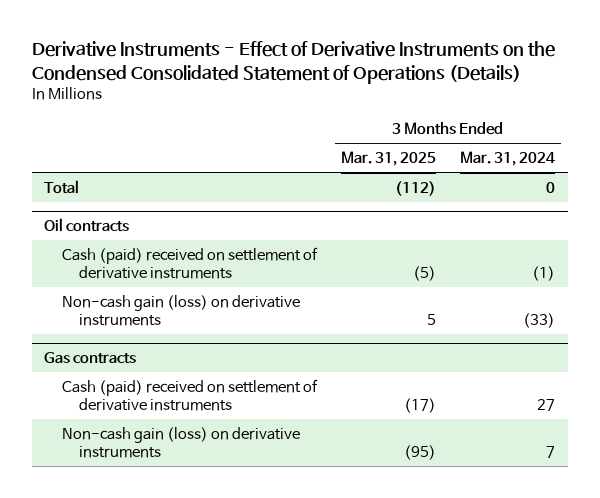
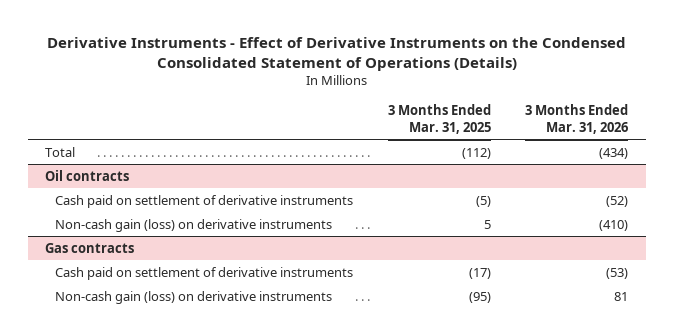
[460,151,556,167] Mar. 31, 2024 -> none
none -> [525,104,629,134] 3 Months Ended Mar. 31, 2026
[61,246,318,280] Cash (paid) received on settlement of derivative instruments -> [54,194,353,208] Cash paid on settlement of derivative instruments
[61,378,318,412] Cash (paid) received on settlement of derivative instruments -> [54,266,353,280] Cash paid on settlement of derivative instruments

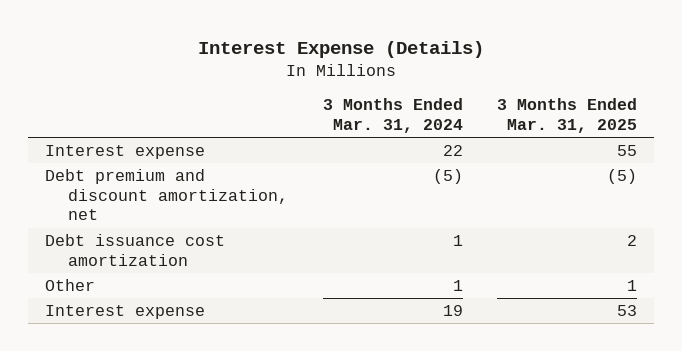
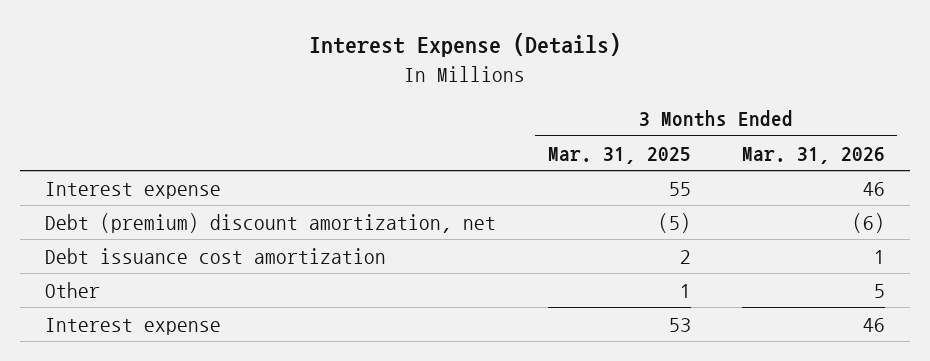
[322,98,463,133] 3 Months Ended Mar. 31, 2024 -> none
none -> [741,146,885,164] Mar. 31, 2026
[45,169,289,221] Debt premium and discount amortization, net -> [45,212,497,233] Debt (premium) discount amortization, net

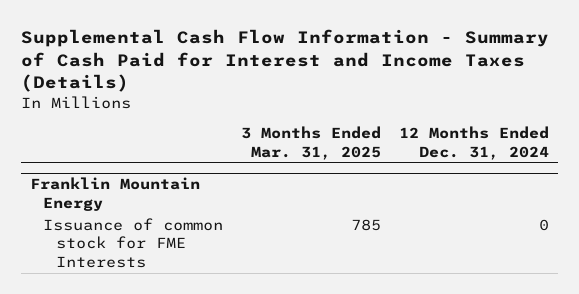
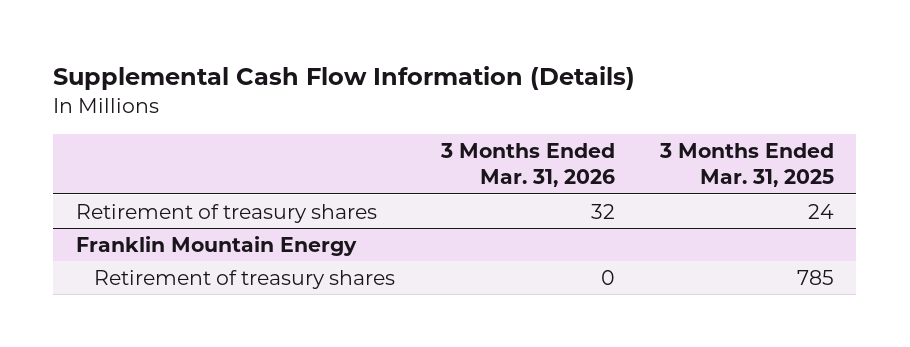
[20,29,549,93] Supplemental Cash Flow Information - Summary of Cash Paid for Interest and Income Taxes (Details) -> [53,66,636,91] Supplemental Cash Flow Information (Details)
[399,126,550,160] 12 Months Ended Dec. 31, 2024 -> none
none -> [439,142,615,188] 3 Months Ended Mar. 31, 2026
none -> [75,203,377,223] Retirement of treasury shares
[42,218,223,268] Issuance of common stock for FME Interests -> [94,269,396,289] Retirement of treasury shares

